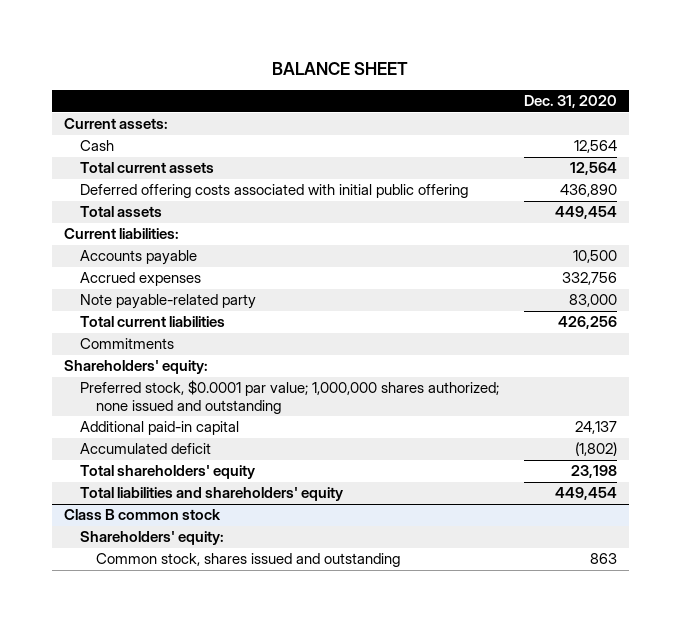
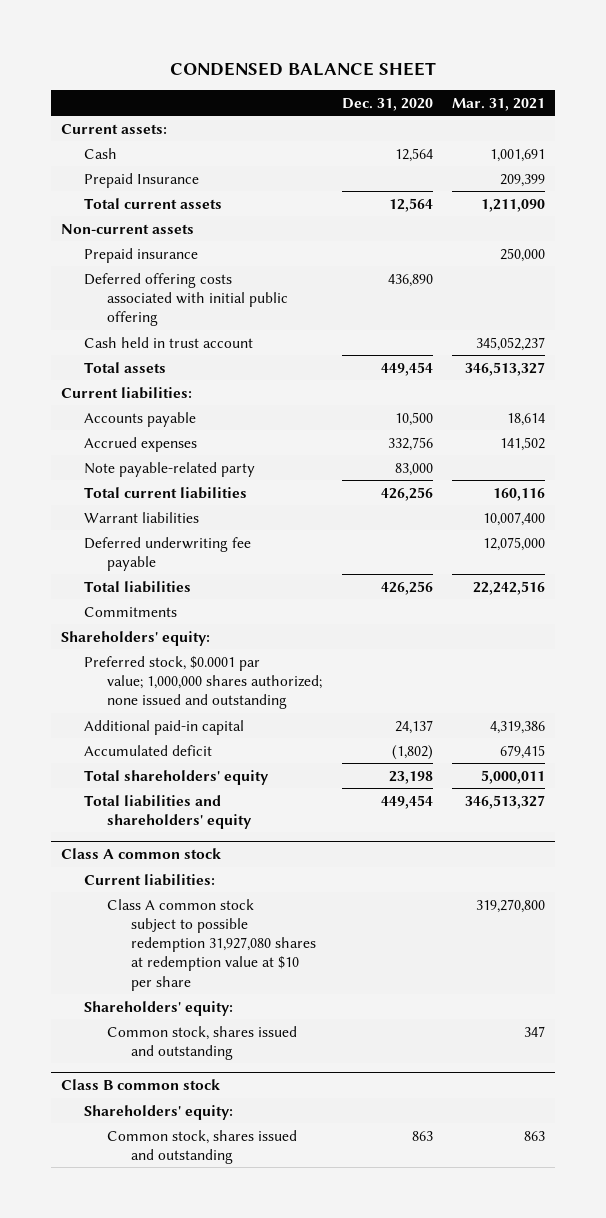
[272,62,409,76] BALANCE SHEET -> [169,61,436,76] CONDENSED BALANCE SHEET
none -> [452,97,546,111] Mar. 31, 2021
none -> [83,172,199,188] Prepaid Insurance
none -> [60,223,194,234] Non-current assets
none -> [83,247,198,263] Prepaid insurance
none -> [83,336,253,348] Cash held in trust account
none -> [83,511,199,523] Warrant liabilities
none -> [83,536,251,571] Deferred underwriting fee payable
none -> [83,580,191,593] Total liabilities
none -> [60,848,221,860] Class A common stock
none -> [83,873,215,886] Current liabilities:
none -> [107,898,316,991] Class A common stock subject to possible redemption 31,927,080 shares at redemption value at $10 per share
none -> [83,1000,233,1016] Shareholders' equity:
none -> [107,1025,298,1060] Common stock, shares issued and outstanding

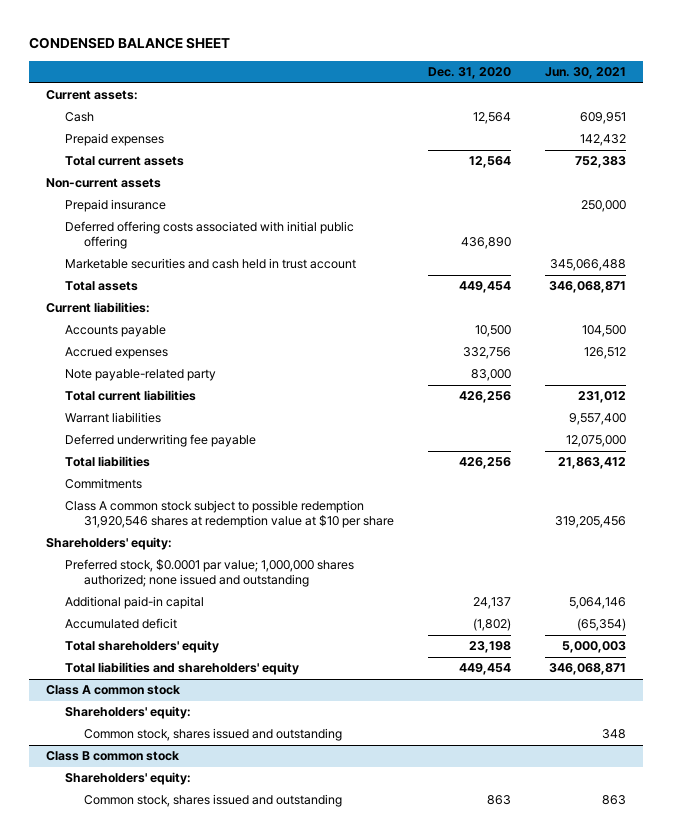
[452,97,546,111] Mar. 31, 2021 -> none
none -> [545,66,627,79] Jun. 30, 2021
[83,172,199,188] Prepaid Insurance -> none
none -> [65,133,165,147] Prepaid expenses
[83,336,253,348] Cash held in trust account -> [65,258,357,270] Marketable securities and cash held in trust account
none -> [65,500,394,529] Class A common stock subject to possible redemption 31,920,546 shares at redemption value at $10 per share
[83,873,215,886] Current liabilities: -> none
[107,898,316,991] Class A common stock subject to possible redemption 31,927,080 shares at redemption value at $10 per share -> none

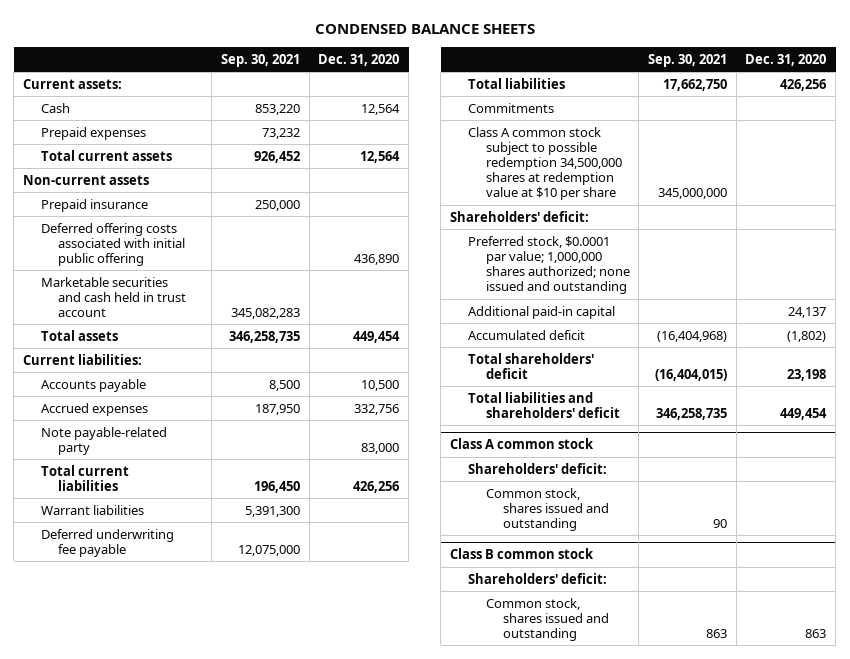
[29,37,231,50] CONDENSED BALANCE SHEET -> [314,23,535,34] CONDENSED BALANCE SHEETS
[545,66,627,79] Jun. 30, 2021 -> none
none -> [220,53,300,67] Sep. 30, 2021
[65,500,394,529] Class A common stock subject to possible redemption 31,920,546 shares at redemption value at $10 per share -> [467,126,622,201] Class A common stock subject to possible redemption 34,500,000 shares at redemption value at $10 per share
[46,537,173,551] Shareholders' equity: -> [450,210,590,222] Shareholders' deficit:
[65,640,220,654] Total shareholders' equity -> [467,352,594,379] Total shareholders' deficit
[65,662,300,676] Total liabilities and shareholders' equity -> [467,391,620,418] Total liabilities and shareholders' deficit
[65,706,192,720] Shareholders' equity: -> [467,462,607,474] Shareholders' deficit:
[65,772,192,786] Shareholders' equity: -> [467,572,607,584] Shareholders' deficit:

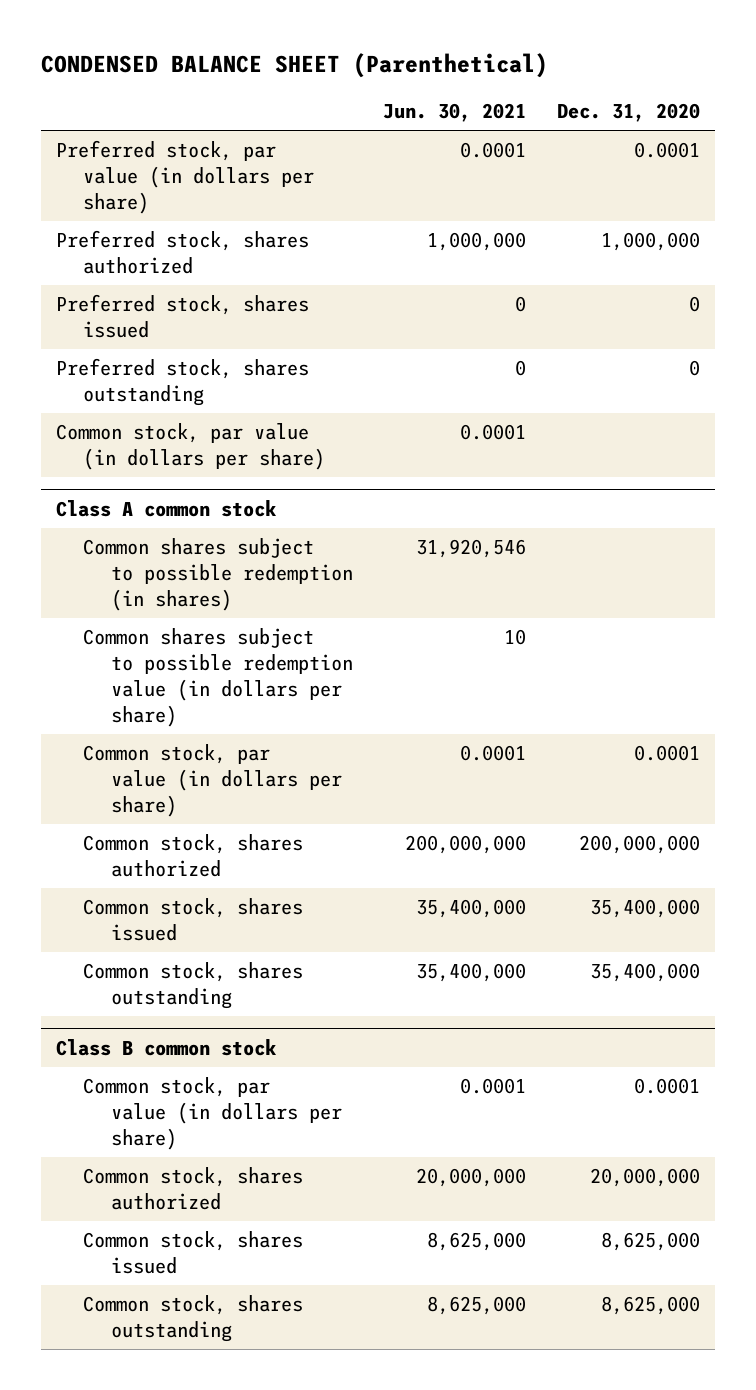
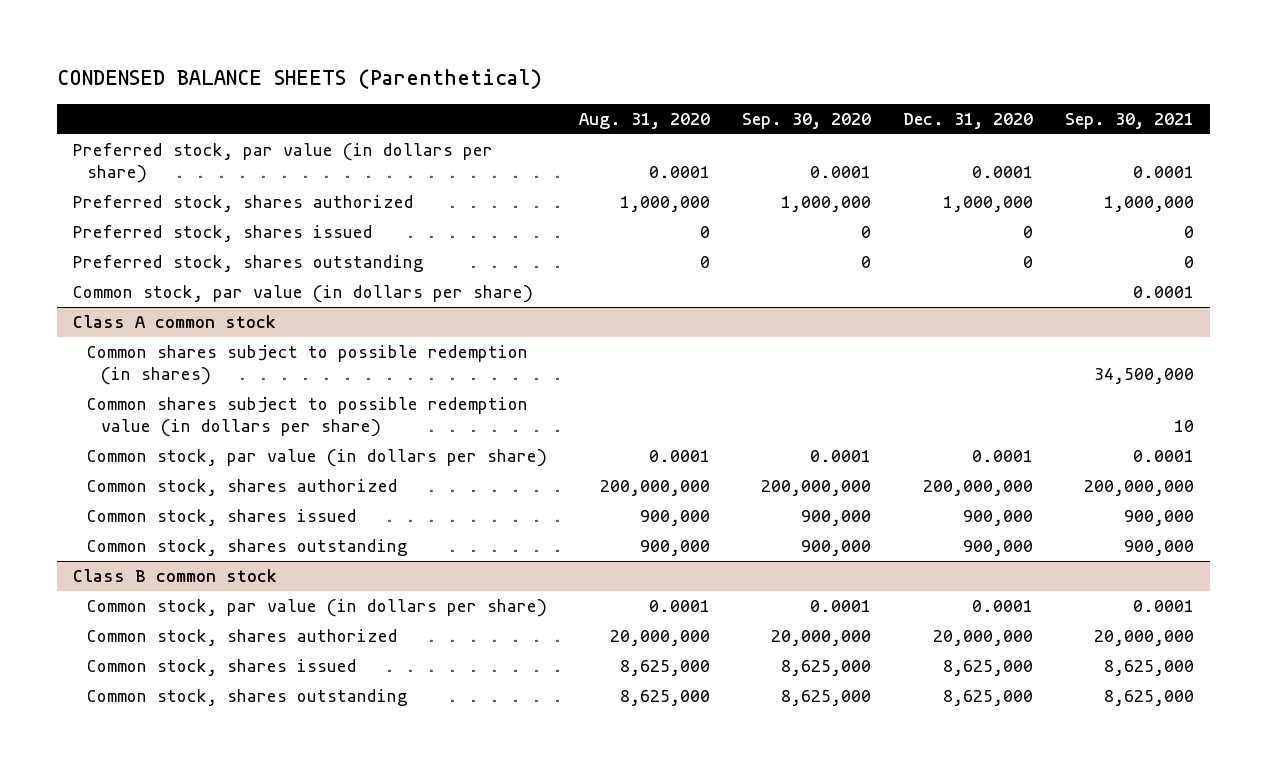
[40,52,548,78] CONDENSED BALANCE SHEET (Parenthetical) -> [57,69,543,90] CONDENSED BALANCE SHEETS (Parenthetical)
[383,103,527,123] Jun. 30, 2021 -> none
none -> [579,112,711,129] Aug. 31, 2020
none -> [742,112,872,129] Sep. 30, 2020
none -> [1065,112,1195,129] Sep. 30, 2021
[590,899,701,919] 35,400,000 -> [963,510,1034,527] 900,000
[590,963,701,983] 35,400,000 -> [963,540,1034,557] 900,000

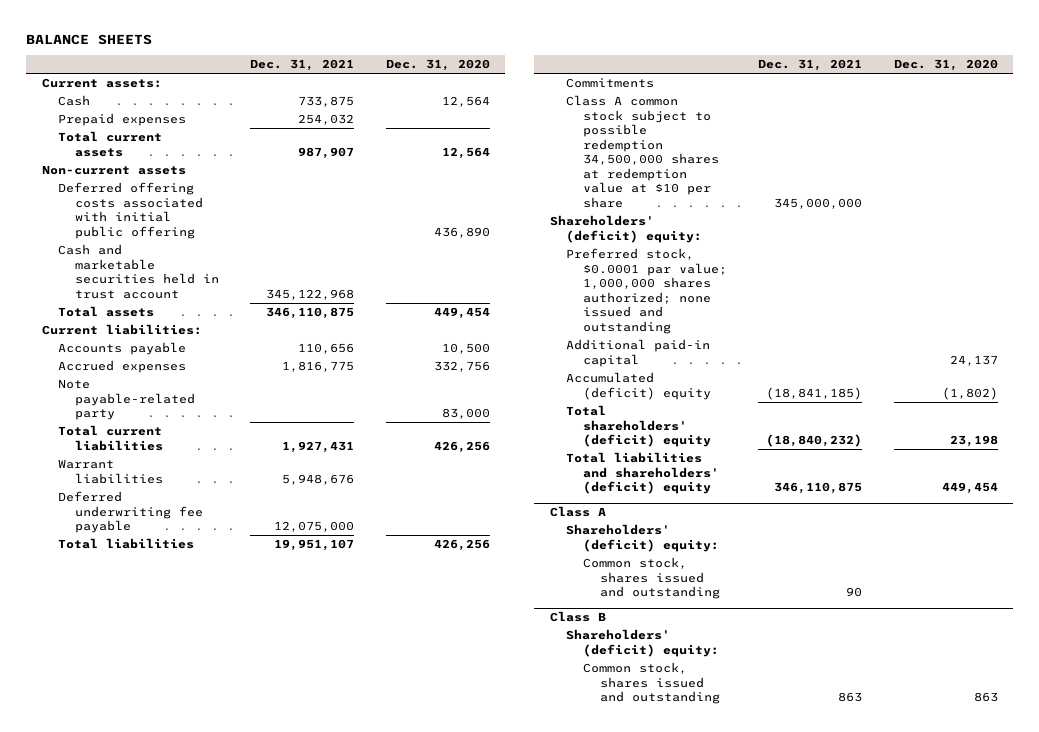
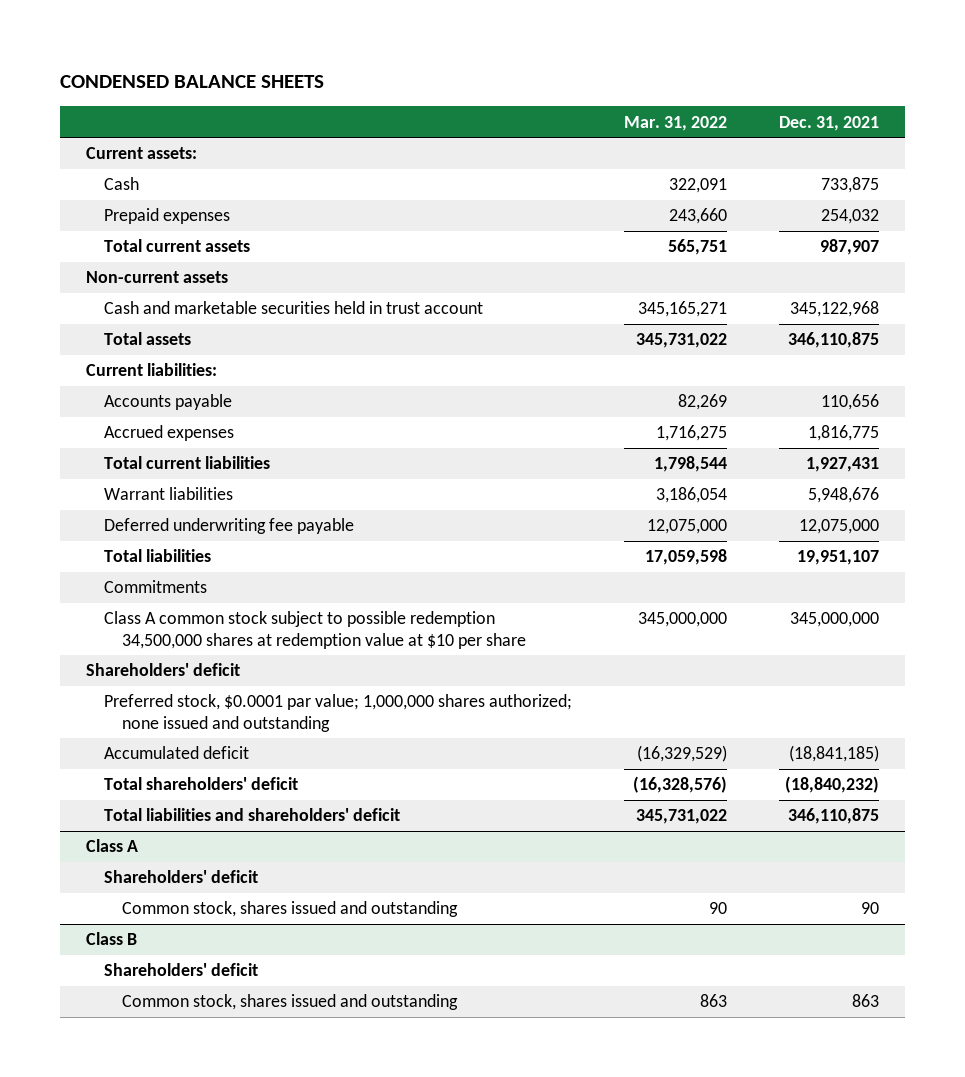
[26,33,153,45] BALANCE SHEETS -> [60,75,325,89] CONDENSED BALANCE SHEETS
[385,59,490,72] Dec. 31, 2020 -> none
none -> [623,115,727,131] Mar. 31, 2022
[58,181,204,239] Deferred offering costs associated with initial public offering -> none
[58,378,196,421] Note payable-related party -> none
[549,214,703,243] Shareholders' (deficit) equity: -> [86,663,241,677] Shareholders' deficit
[566,338,711,367] Additional paid-in capital -> none
[566,371,711,400] Accumulated (deficit) equity -> [103,746,249,760] Accumulated deficit
[566,404,711,448] Total shareholders' (deficit) equity -> [103,777,298,791] Total shareholders' deficit
[566,451,719,495] Total liabilities and shareholders' (deficit) equity -> [103,808,400,822] Total liabilities and shareholders' deficit
[566,523,719,552] Shareholders' (deficit) equity: -> [103,870,258,884] Shareholders' deficit
[566,628,719,657] Shareholders' (deficit) equity: -> [103,963,258,977] Shareholders' deficit

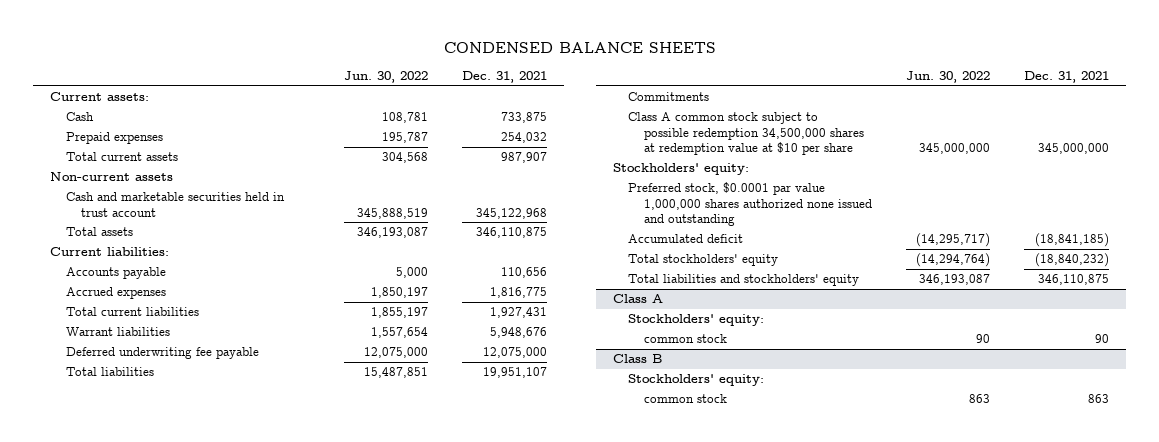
[623,115,727,131] Mar. 31, 2022 -> none
none -> [343,71,428,84] Jun. 30, 2022
[86,663,241,677] Shareholders' deficit -> [612,163,749,176] Stockholders' equity:
[103,694,572,732] Preferred stock, $0.0001 par value; 1,000,000 shares authorized; none issued and outstanding -> [628,182,872,227] Preferred stock, $0.0001 par value 1,000,000 shares authorized none issued and outstanding
[103,777,298,791] Total shareholders' deficit -> [628,254,779,267] Total stockholders' equity
[103,808,400,822] Total liabilities and shareholders' deficit -> [628,274,860,287] Total liabilities and stockholders' equity
[103,870,258,884] Shareholders' deficit -> [628,314,765,327] Stockholders' equity:
[121,901,458,918] Common stock, shares issued and outstanding -> [643,334,727,344] common stock
[103,963,258,977] Shareholders' deficit -> [628,374,765,387] Stockholders' equity:
[121,994,458,1011] Common stock, shares issued and outstanding -> [643,394,727,404] common stock

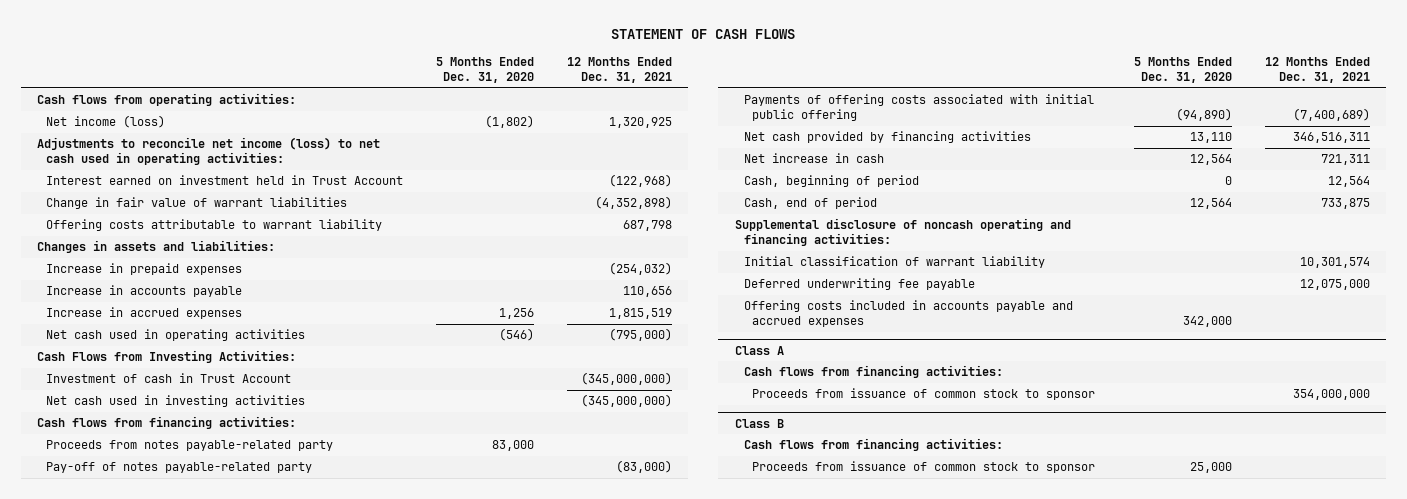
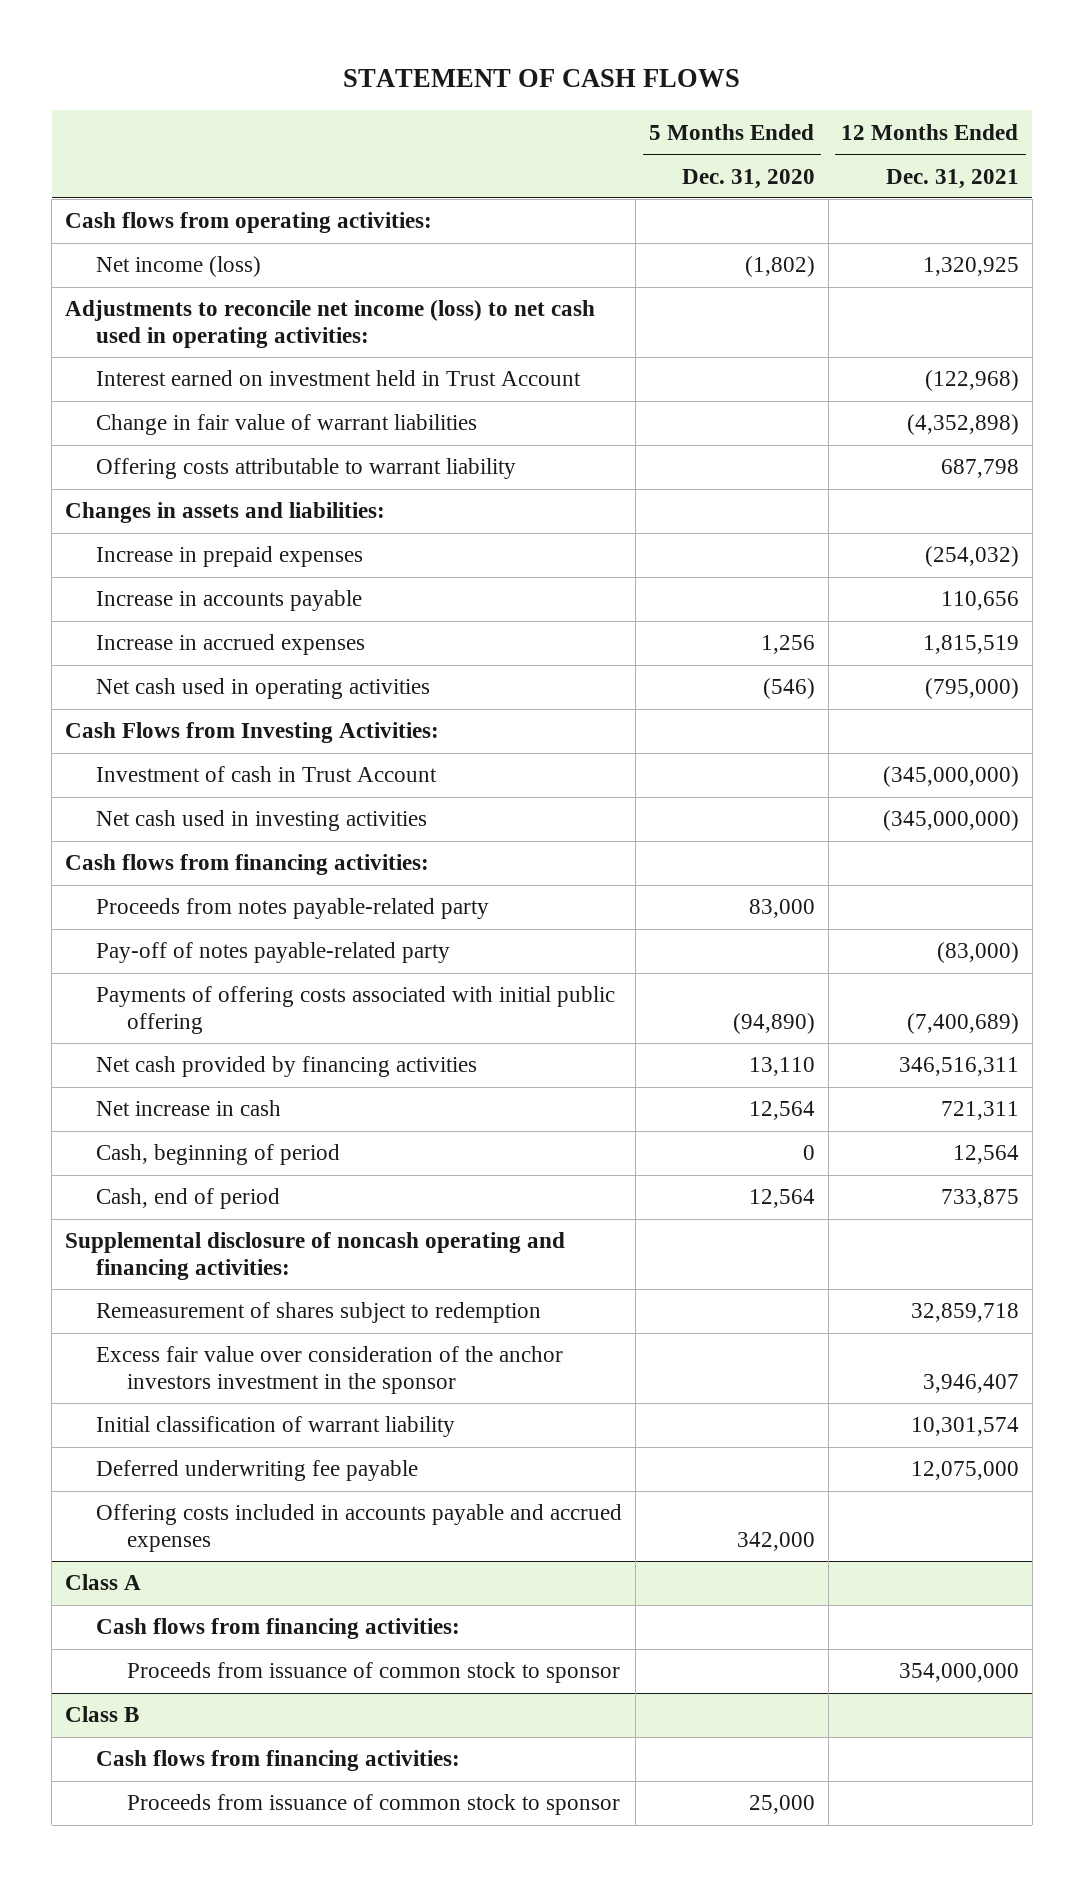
none -> [96,1302,542,1324] Remeasurement of shares subject to redemption
none -> [96,1346,564,1394] Excess fair value over consideration of the anchor investors investment in the sponsor

